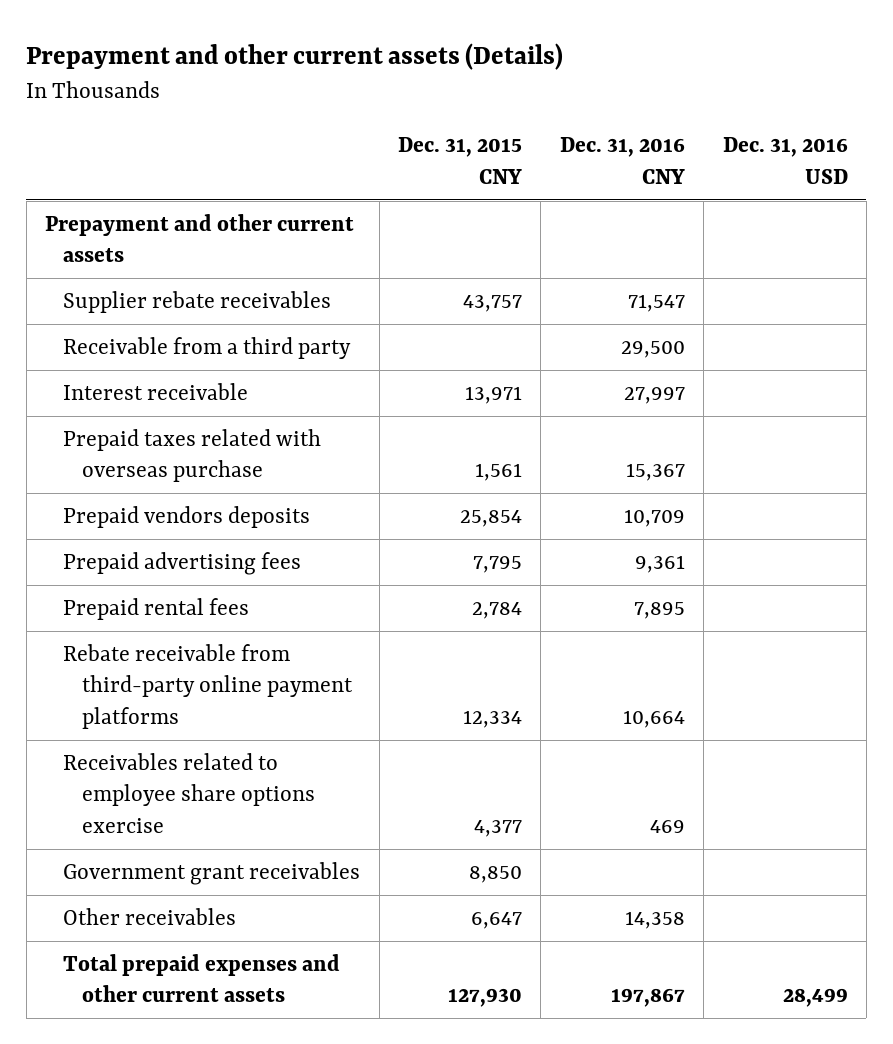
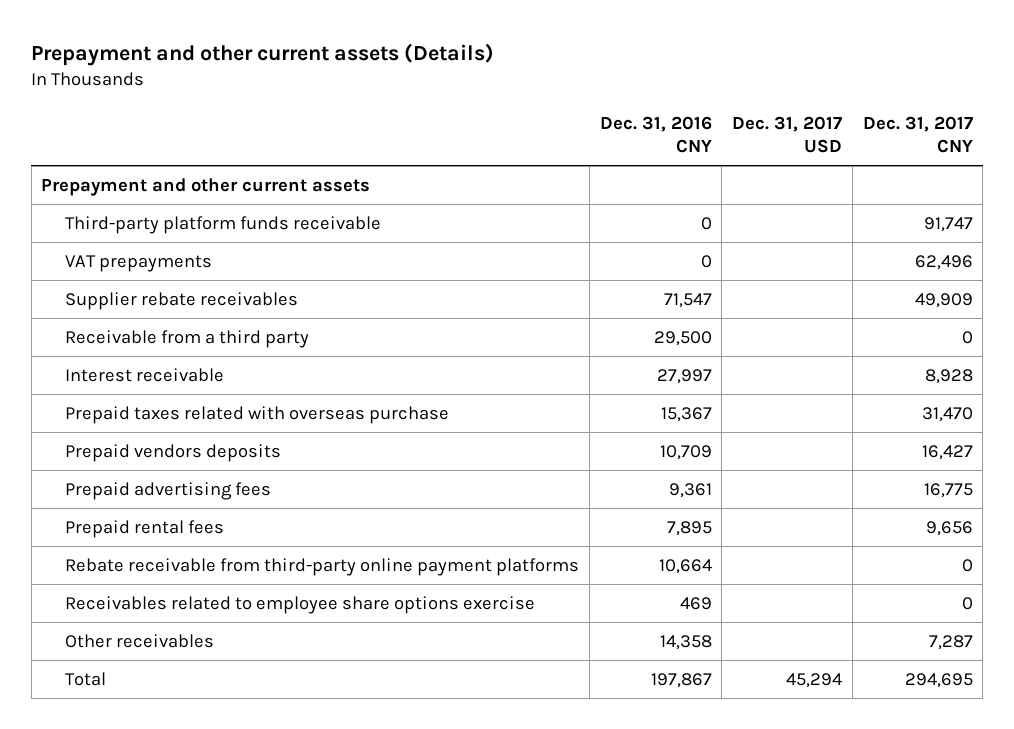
[398,137,523,184] Dec. 31, 2015 CNY -> none
[722,137,848,184] Dec. 31, 2016 USD -> none
none -> [732,115,843,154] Dec. 31, 2017 USD
none -> [862,115,973,154] Dec. 31, 2017 CNY
none -> [65,215,382,234] Third-party platform funds receivable
none -> [65,254,213,272] VAT prepayments
[63,861,361,885] Government grant receivables -> none
[63,953,341,1003] Total prepaid expenses and other current assets -> [65,671,107,686] Total

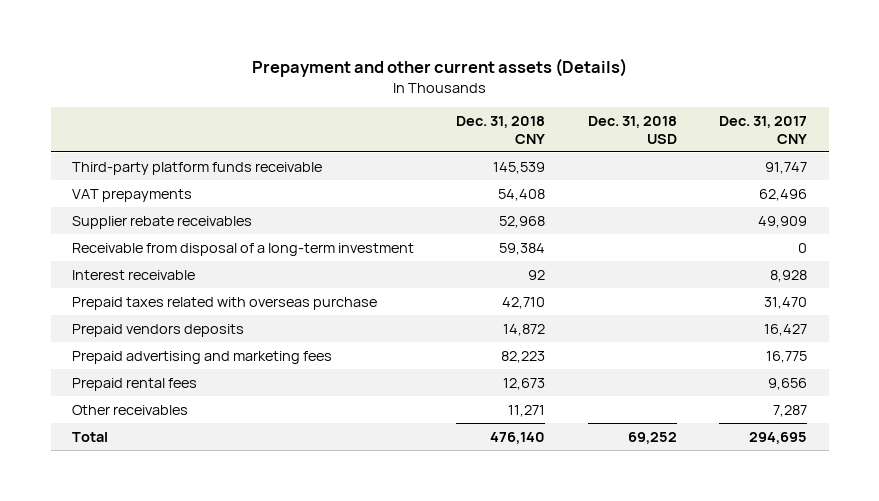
[599,115,712,154] Dec. 31, 2016 CNY -> none
[732,115,843,154] Dec. 31, 2017 USD -> none
none -> [456,115,546,144] Dec. 31, 2018 CNY
none -> [587,115,677,144] Dec. 31, 2018 USD
[41,177,371,196] Prepayment and other current assets -> none
[65,329,310,348] Receivable from a third party -> none
none -> [71,242,414,256] Receivable from disposal of a long-term investment
[65,481,272,500] Prepaid advertising fees -> [71,350,332,364] Prepaid advertising and marketing fees
[65,557,580,576] Rebate receivable from third-party online payment platforms -> none
[65,595,536,614] Receivables related to employee share options exercise -> none

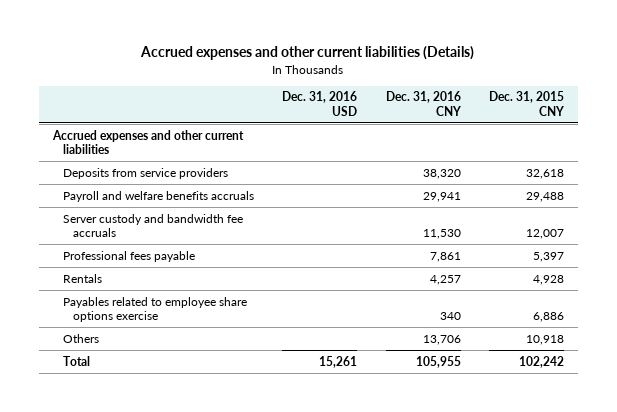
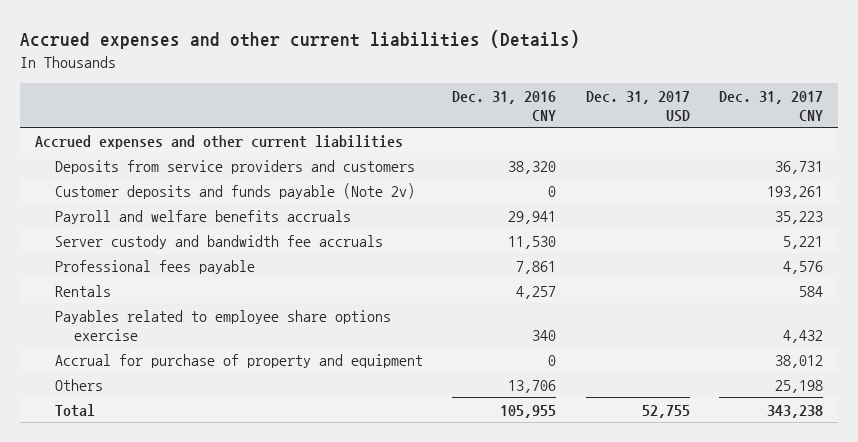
[282,91,358,116] Dec. 31, 2016 USD -> none
[489,91,565,116] Dec. 31, 2015 CNY -> none
none -> [585,90,690,122] Dec. 31, 2017 USD
none -> [719,90,824,121] Dec. 31, 2017 CNY
[63,167,229,179] Deposits from service providers -> [54,159,415,174] Deposits from service providers and customers
none -> [54,182,415,199] Customer deposits and funds payable (Note 2v)
none -> [54,353,423,368] Accrual for purchase of property and equipment

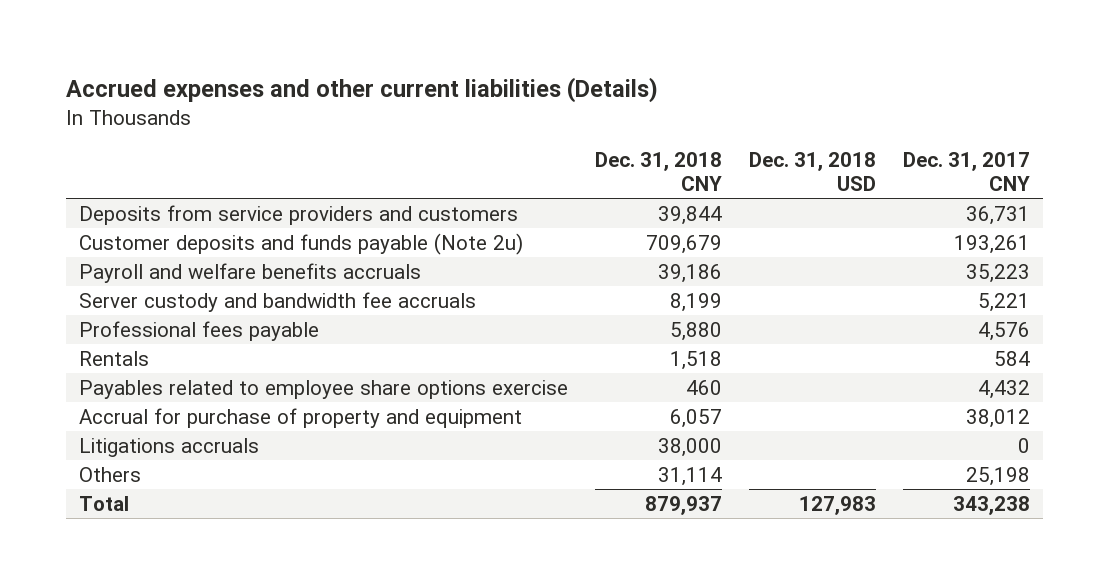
[452,90,557,121] Dec. 31, 2016 CNY -> none
[585,90,690,122] Dec. 31, 2017 USD -> none
none -> [594,152,722,192] Dec. 31, 2018 CNY
none -> [748,152,876,192] Dec. 31, 2018 USD
[34,134,403,149] Accrued expenses and other current liabilities -> none
[54,182,415,199] Customer deposits and funds payable (Note 2v) -> [78,232,523,255] Customer deposits and funds payable (Note 2u)
none -> [78,437,259,457] Litigations accruals

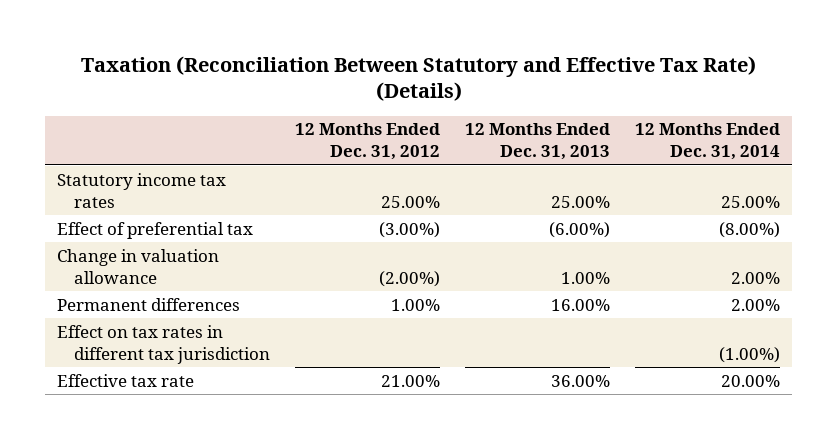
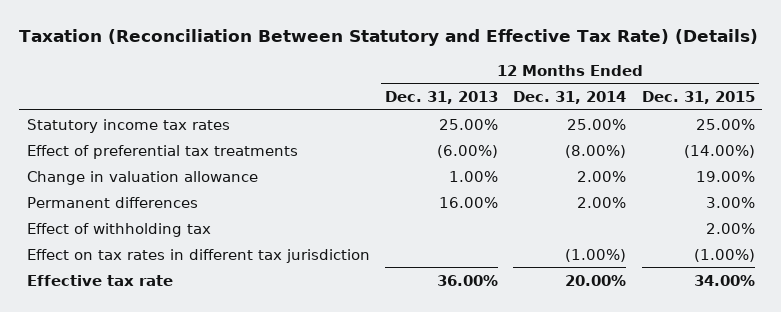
[295,123,441,161] 12 Months Ended Dec. 31, 2012 -> none
none -> [641,91,755,105] Dec. 31, 2015
[57,221,254,239] Effect of preferential tax -> [26,144,298,159] Effect of preferential tax treatments
none -> [26,222,211,237] Effect of withholding tax

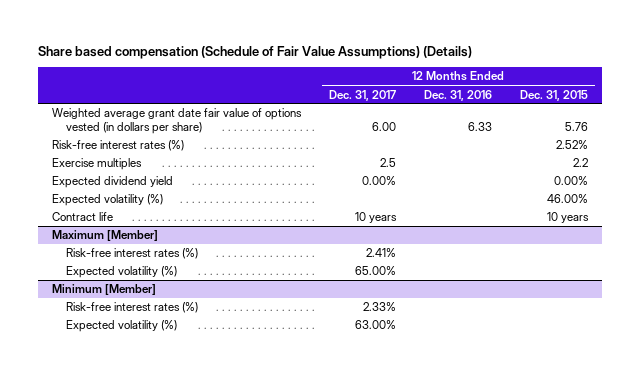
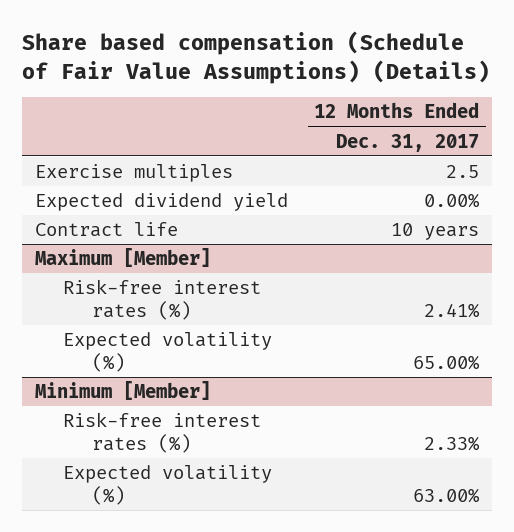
[423,89,492,101] Dec. 31, 2016 -> none
[519,89,588,101] Dec. 31, 2015 -> none
[52,108,303,135] Weighted average grant date fair value of options vested (in dollars per share) -> none
[52,140,185,152] Risk-free interest rates (%) -> none
[52,194,164,207] Expected volatility (%) -> none

